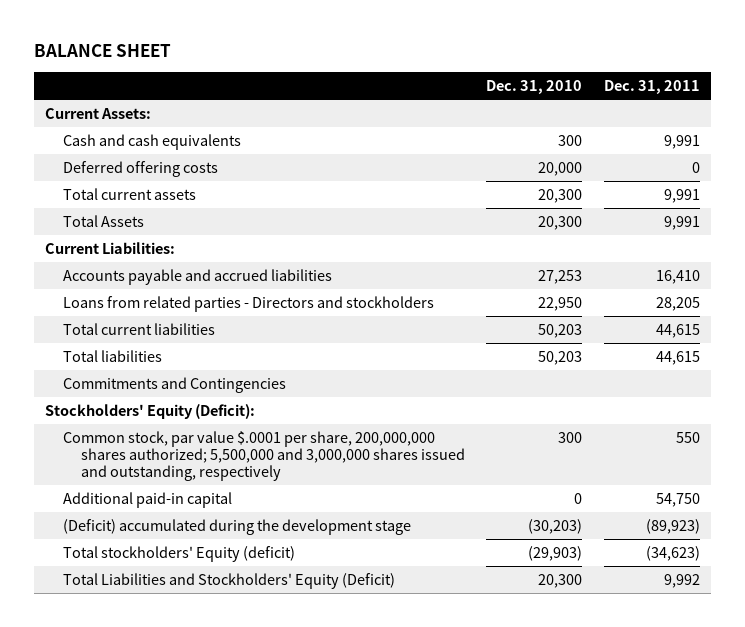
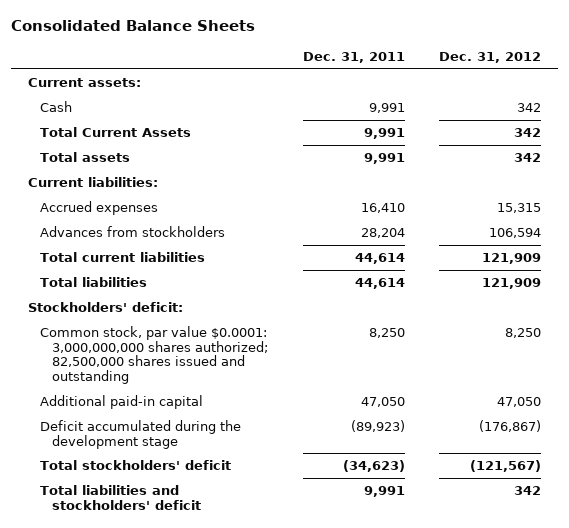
[34,43,172,57] BALANCE SHEET -> [11,20,256,32] Consolidated Balance Sheets
[486,79,583,94] Dec. 31, 2010 -> none
none -> [438,51,541,63] Dec. 31, 2012
[62,161,218,178] Deferred offering costs -> none
[62,377,286,394] Commitments and Contingencies -> none
[44,108,151,120] Current Assets: -> [28,78,142,88] Current assets:
[62,134,241,151] Cash and cash equivalents -> [40,101,73,113] Cash
[62,188,196,201] Total current assets -> [40,127,192,138] Total Current Assets
[62,215,144,228] Total Assets -> [40,152,131,163] Total assets
[44,242,175,255] Current Liabilities: -> [28,177,159,188] Current liabilities:
[62,269,332,286] Accounts payable and accrued liabilities -> [40,201,159,216] Accrued expenses
[62,296,434,313] Loans from related parties - Directors and stockholders -> [40,226,226,238] Advances from stockholders
[656,297,701,312] 28,205 -> [360,228,405,239] 28,204
[656,324,701,339] 44,615 -> [354,253,405,265] 44,614
[656,351,701,366] 44,615 -> [354,278,405,290] 44,614
[44,404,255,420] Stockholders' Equity (Deficit): -> [28,302,184,313] Stockholders' deficit:
[62,431,465,482] Common stock, par value $.0001 per share, 200,000,000 shares authorized; 5,500,000 and 3,000,000 shares issued and outstanding, respectively -> [40,326,269,385] Common stock, par value $0.0001: 3,000,000,000 shares authorized; 82,500,000 shares issued and outstanding
[676,432,701,444] 550 -> [368,328,405,339] 8,250
[656,493,701,508] 54,750 -> [360,397,405,408] 47,050
[62,519,411,536] (Deficit) accumulated during the development stage -> [40,420,242,449] Deficit accumulated during the development stage
[62,546,295,563] Total stockholders' Equity (deficit) -> [40,460,232,471] Total stockholders' deficit
[62,573,395,590] Total Liabilities and Stockholders' Equity (Deficit) -> [40,485,202,510] Total liabilities and stockholders' deficit
[664,574,701,589] 9,992 -> [363,486,405,498] 9,991

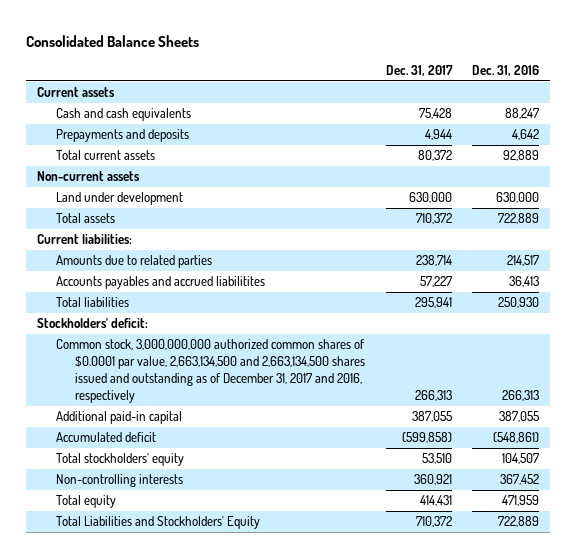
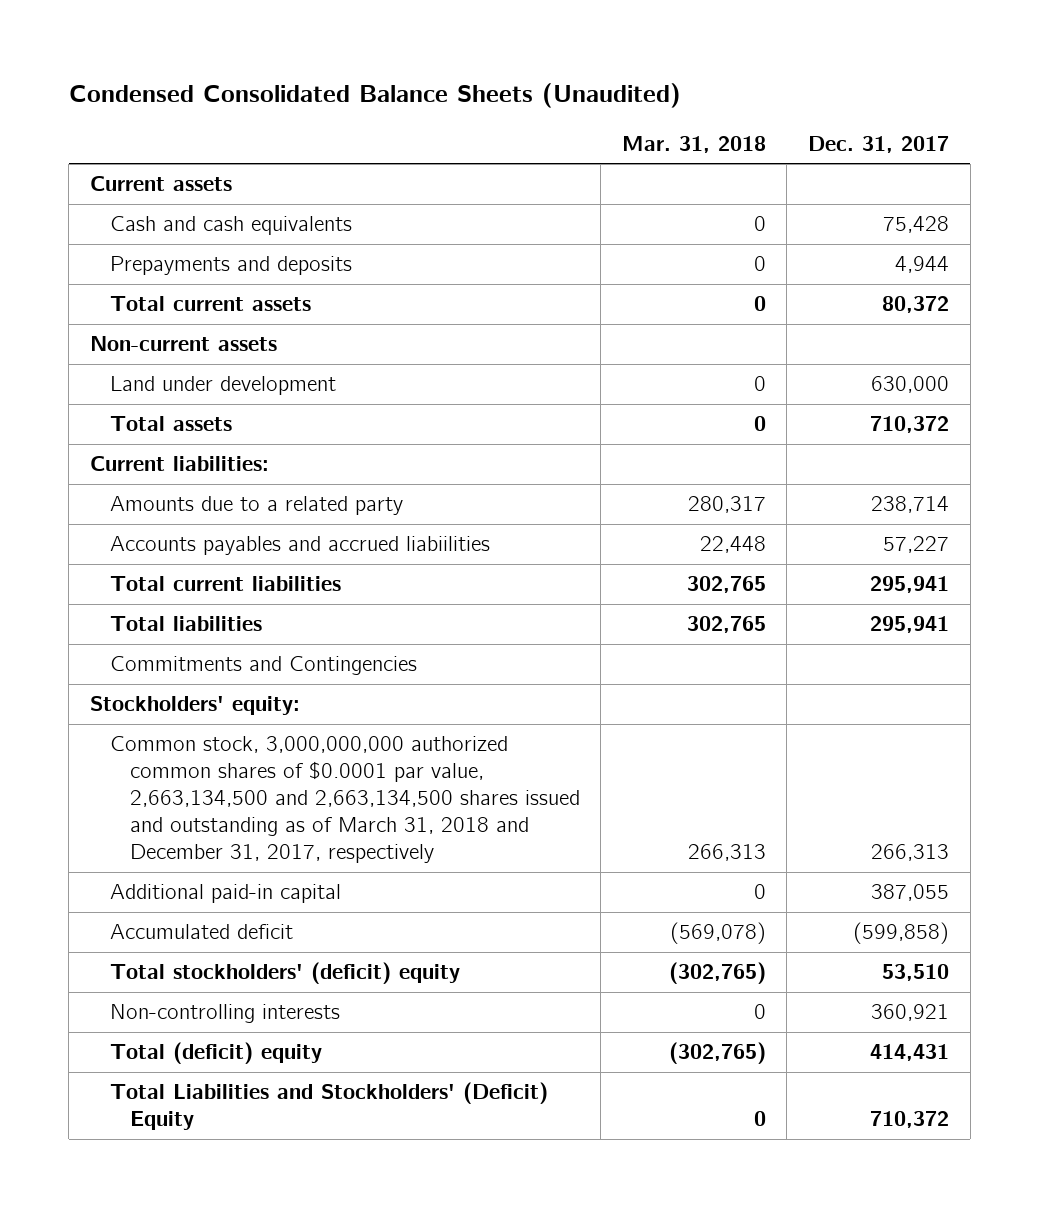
[26,34,200,47] Consolidated Balance Sheets -> [68,83,681,109] Condensed Consolidated Balance Sheets (Unaudited)
[472,65,540,77] Dec. 31, 2016 -> none
none -> [621,135,766,153] Mar. 31, 2018
[56,255,213,269] Amounts due to related parties -> [109,496,403,516] Amounts due to a related party
[56,276,266,290] Accounts payables and accrued liabilitites -> [109,536,490,556] Accounts payables and accrued liabiilities
none -> [109,576,341,592] Total current liabilities
none -> [109,656,417,676] Commitments and Contingencies
[36,318,148,329] Stockholders' deficit: -> [90,696,301,716] Stockholders' equity:
[56,339,366,404] Common stock, 3,000,000,000 authorized common shares of $0.0001 par value, 2,663,134,500 and 2,663,134,500 shares issued and outstanding as of December 31, 2017 and 2016, respectively -> [109,736,580,864] Common stock, 3,000,000,000 authorized common shares of $0.0001 par value, 2,663,134,500 and 2,663,134,500 shares issued and outstanding as of March 31, 2018 and December 31, 2017, respectively
[56,453,185,467] Total stockholders' equity -> [109,962,460,985] Total stockholders' (deficit) equity
[56,495,117,509] Total equity -> [109,1042,322,1065] Total (deficit) equity
[56,516,261,530] Total Liabilities and Stockholders' Equity -> [109,1082,548,1131] Total Liabilities and Stockholders' (Deficit) Equity

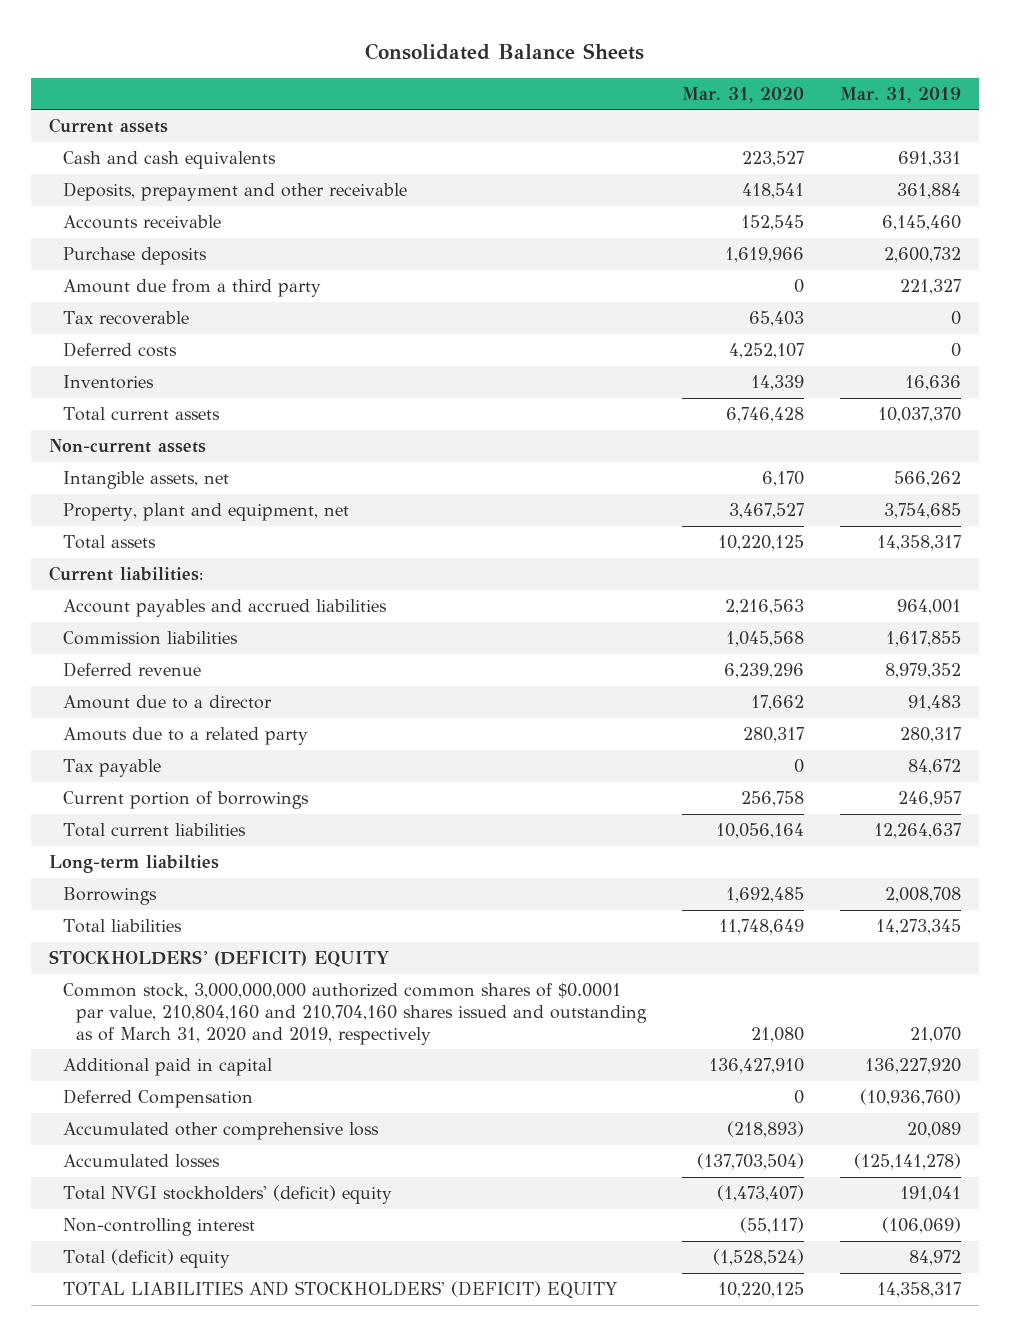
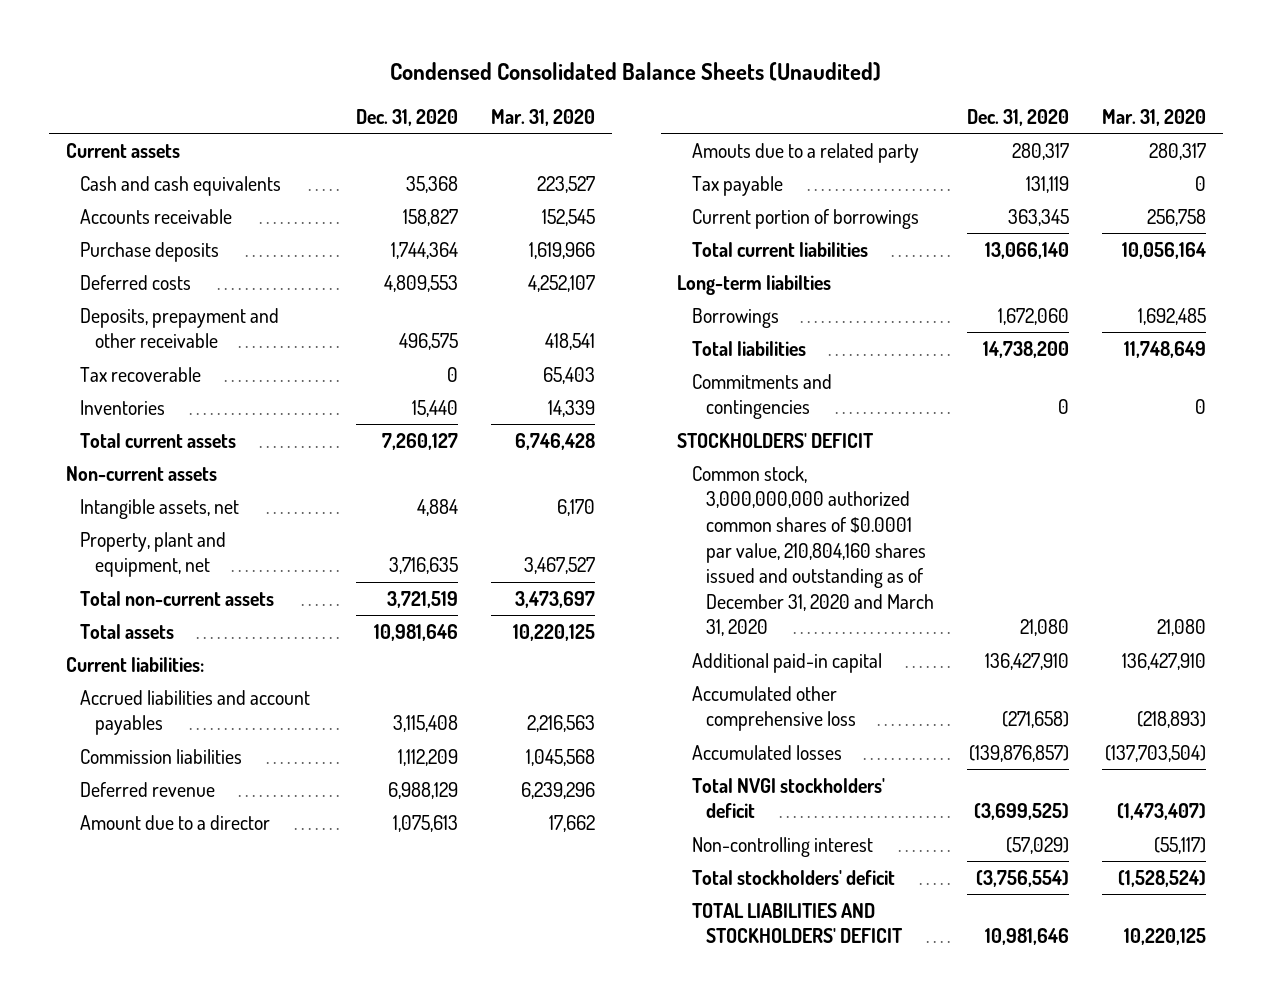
[365,43,645,61] Consolidated Balance Sheets -> [390,61,882,81] Condensed Consolidated Balance Sheets (Unaudited)
[840,86,962,103] Mar. 31, 2019 -> none
none -> [355,108,458,126] Dec. 31, 2020
[62,279,321,298] Amount due from a third party -> none
[62,182,407,202] Deposits, prepayment and other receivable -> [80,307,280,349] Deposits, prepayment and other receivable
[62,311,189,326] Tax recoverable -> [80,366,202,382] Tax recoverable
none -> [80,590,275,606] Total non-current assets
[62,599,387,618] Account payables and accrued liabilities -> [80,689,311,736] Accrued liabilities and account payables
[62,1089,253,1109] Deferred Compensation -> none
none -> [691,373,832,420] Commitments and contingencies
[49,950,390,968] STOCKHOLDERS' (DEFICIT) EQUITY -> [677,432,875,448] STOCKHOLDERS' DEFICIT
[62,983,648,1045] Common stock, 3,000,000,000 authorized common shares of $0.0001 par value, 210,804,160 and 210,704,160 shares issued and outstanding as of March 31, 2020 and 2019, respectively -> [691,465,934,637] Common stock, 3,000,000,000 authorized common shares of $0.0001 par value, 210,804,160 shares issued and outstanding as of December 31, 2020 and March 31, 2020
[62,1058,272,1077] Additional paid in capital -> [691,652,882,673] Additional paid-in capital
[62,1185,392,1205] Total NVGI stockholders' (deficit) equity -> [691,777,885,819] Total NVGI stockholders' deficit
[62,1249,230,1269] Total (deficit) equity -> [691,869,895,885] Total stockholders' deficit
[62,1281,617,1300] TOTAL LIABILITIES AND STOCKHOLDERS' (DEFICIT) EQUITY -> [691,902,903,944] TOTAL LIABILITIES AND STOCKHOLDERS' DEFICIT

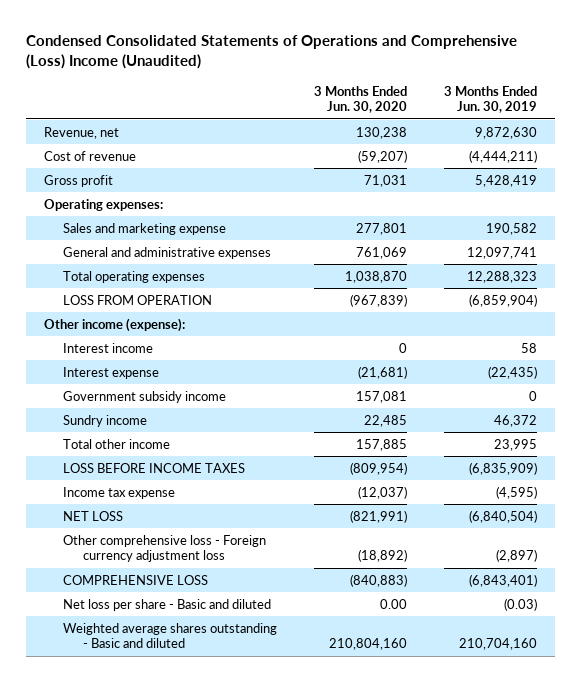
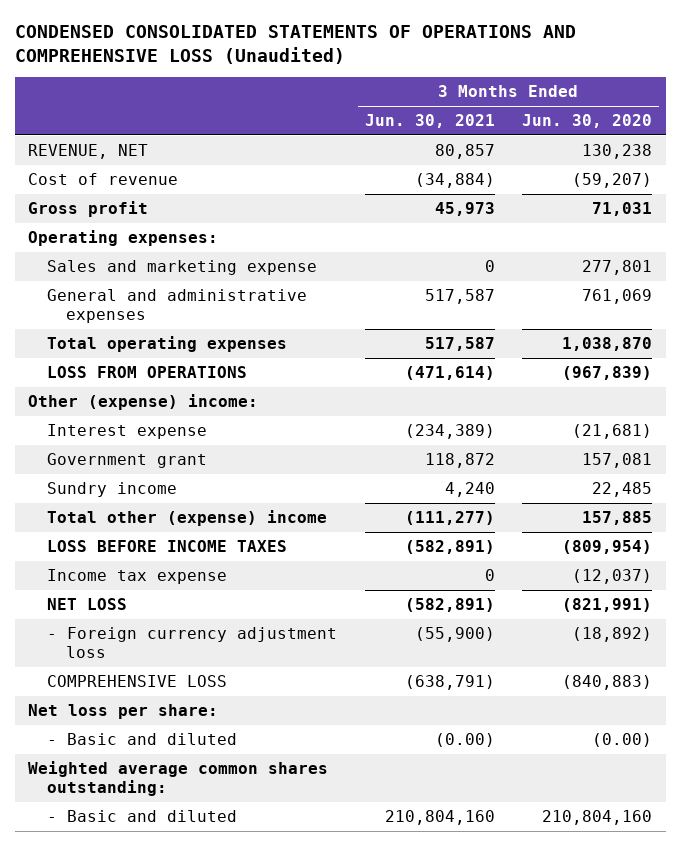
[25,34,517,70] Condensed Consolidated Statements of Operations and Comprehensive (Loss) Income (Unaudited) -> [14,25,576,65] CONDENSED CONSOLIDATED STATEMENTS OF OPERATIONS AND COMPREHENSIVE LOSS (Unaudited)
[444,85,538,114] 3 Months Ended Jun. 30, 2019 -> none
none -> [364,114,495,129] Jun. 30, 2021
[43,126,119,139] Revenue, net -> [28,143,149,159] REVENUE, NET
[63,342,154,353] Interest income -> none
[63,294,213,305] LOSS FROM OPERATION -> [47,365,248,378] LOSS FROM OPERATIONS
[43,317,185,332] Other income (expense): -> [28,393,259,410] Other (expense) income:
[63,390,227,403] Government subsidy income -> [47,452,208,468] Government grant
[63,438,171,449] Total other income -> [47,509,328,526] Total other (expense) income
[63,534,267,563] Other comprehensive loss - Foreign currency adjustment loss -> [47,626,338,659] - Foreign currency adjustment loss
none -> [28,703,219,719] Net loss per share:
[63,598,272,611] Net loss per share - Basic and diluted -> [47,732,238,745] - Basic and diluted
[380,598,408,609] 0.00 -> [591,732,652,747] (0.00)
none -> [28,760,329,797] Weighted average common shares outstanding:
[63,622,278,649] Weighted average shares outstanding - Basic and diluted -> [47,809,238,822] - Basic and diluted

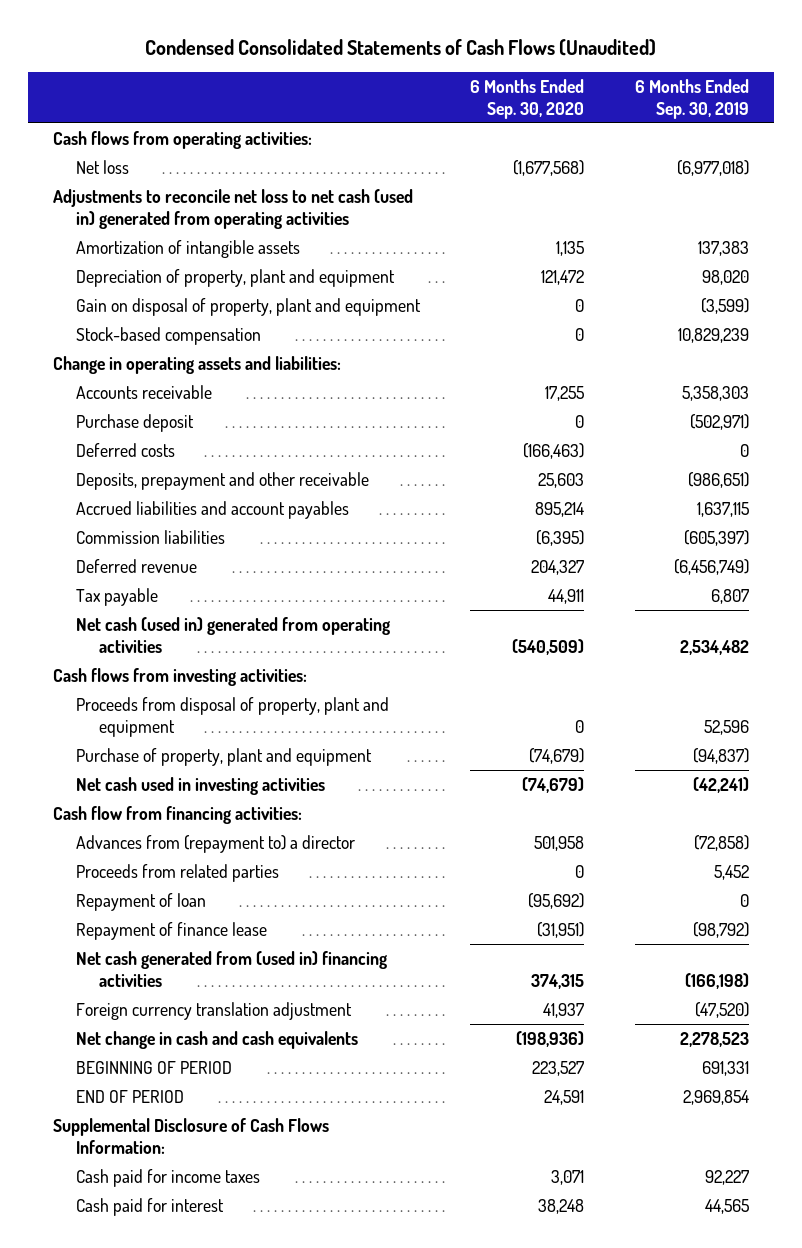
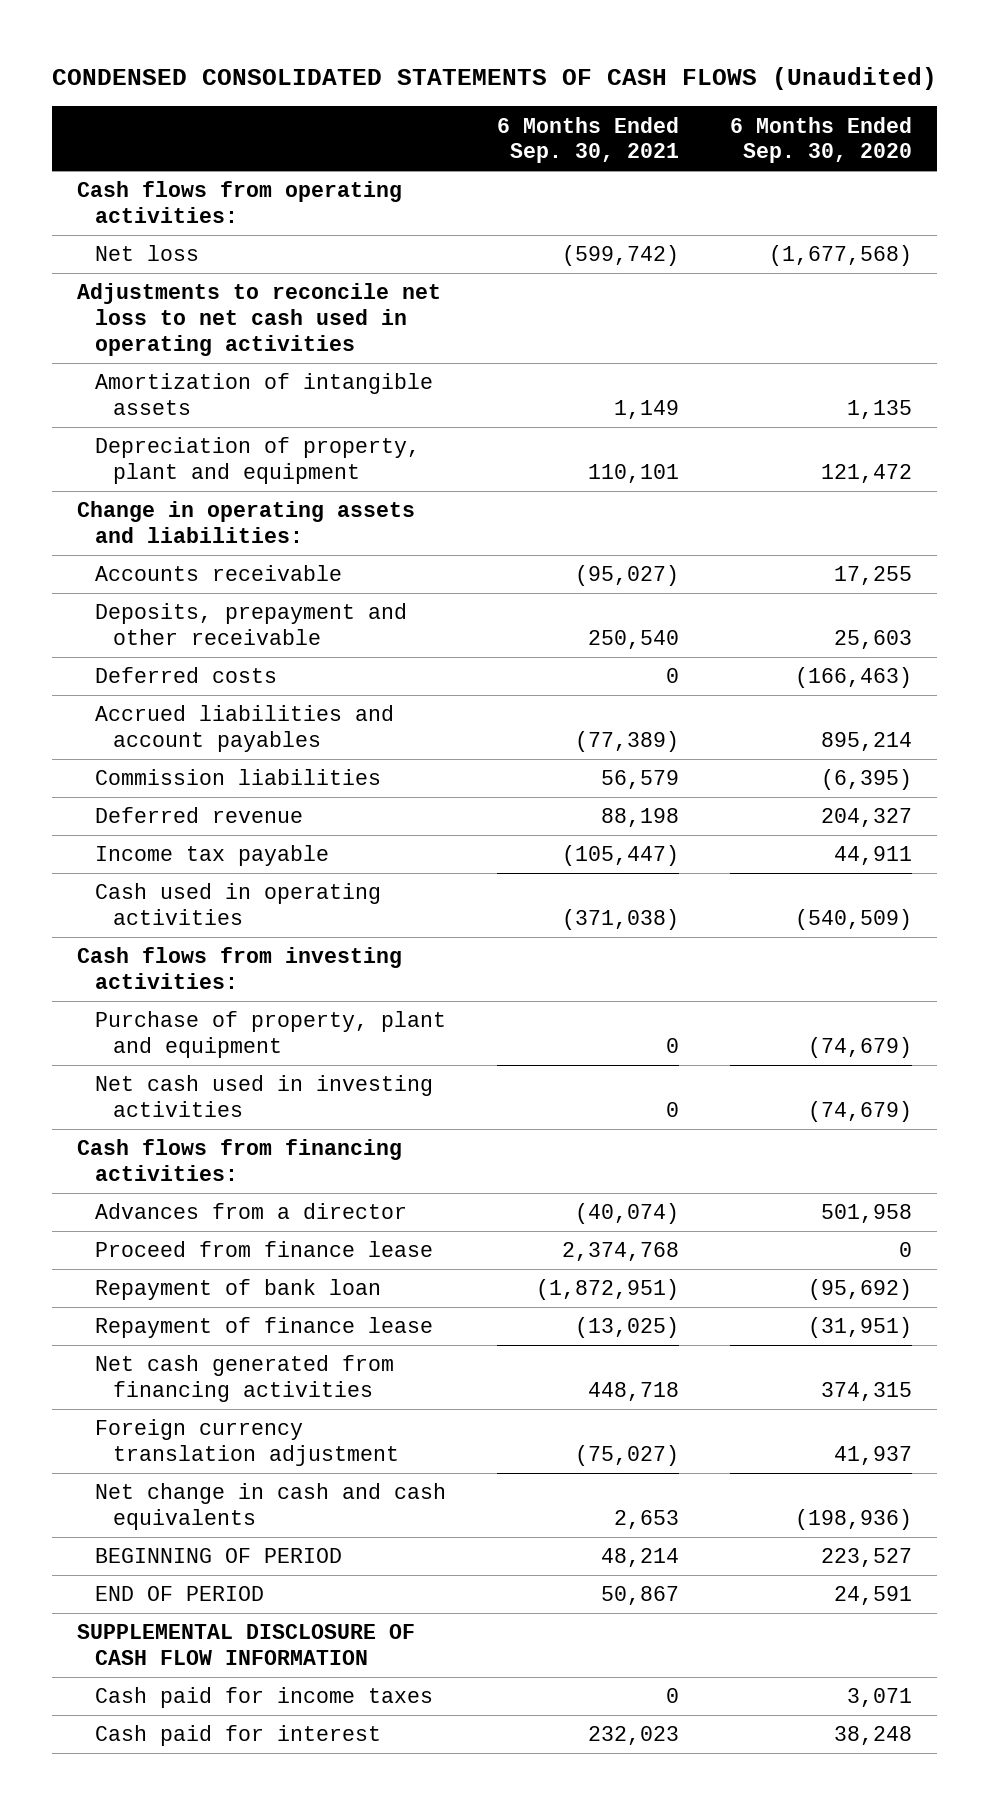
[144,38,656,56] Condensed Consolidated Statements of Cash Flows (Unaudited) -> [51,66,937,90] CONDENSED CONSOLIDATED STATEMENTS OF CASH FLOWS (Unaudited)
[635,78,750,119] 6 Months Ended Sep. 30, 2019 -> none
none -> [496,116,679,164] 6 Months Ended Sep. 30, 2021
[52,188,413,229] Adjustments to reconcile net loss to net cash (used in) generated from operating activities -> [76,283,441,356] Adjustments to reconcile net loss to net cash used in operating activities
[75,297,421,316] Gain on disposal of property, plant and equipment -> none
[75,326,261,345] Stock-based compensation -> none
[75,413,194,432] Purchase deposit -> none
[75,442,175,457] Deferred costs -> [95,667,278,684] Deferred costs
[75,587,158,606] Tax payable -> [95,845,330,867] Income tax payable
[75,616,390,653] Net cash (used in) generated from operating activities -> [95,883,382,925] Cash used in operating activities
[75,696,389,737] Proceeds from disposal of property, plant and equipment -> none
[75,863,279,882] Proceeds from related parties -> none
[52,805,302,824] Cash flow from financing activities: -> [76,1139,402,1181] Cash flows from financing activities:
[75,834,355,853] Advances from (repayment to) a director -> [95,1203,408,1220] Advances from a director
none -> [95,1241,434,1258] Proceed from finance lease
[75,892,206,911] Repayment of loan -> [95,1279,382,1301] Repayment of bank loan
[75,950,387,987] Net cash generated from (used in) financing activities -> [95,1355,395,1402] Net cash generated from financing activities
[52,1117,329,1154] Supplemental Disclosure of Cash Flows Information: -> [76,1624,415,1665] SUPPLEMENTAL DISCLOSURE OF CASH FLOW INFORMATION

